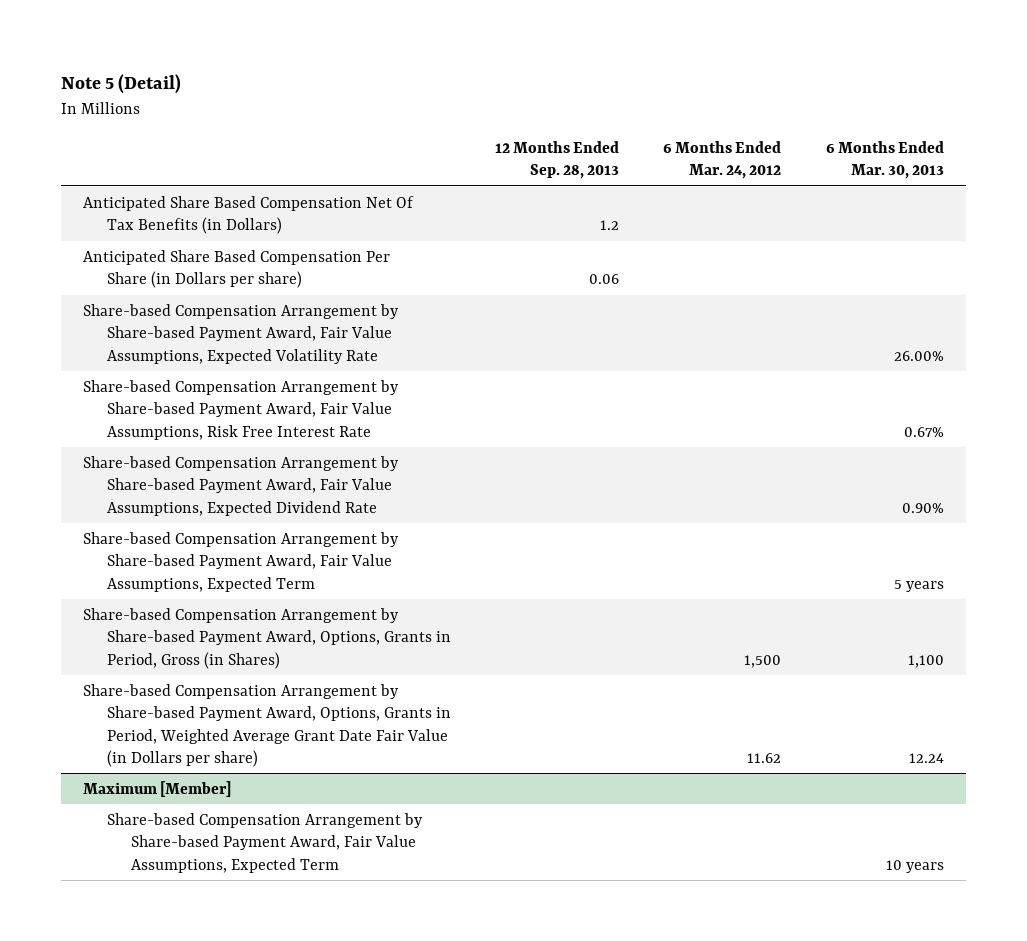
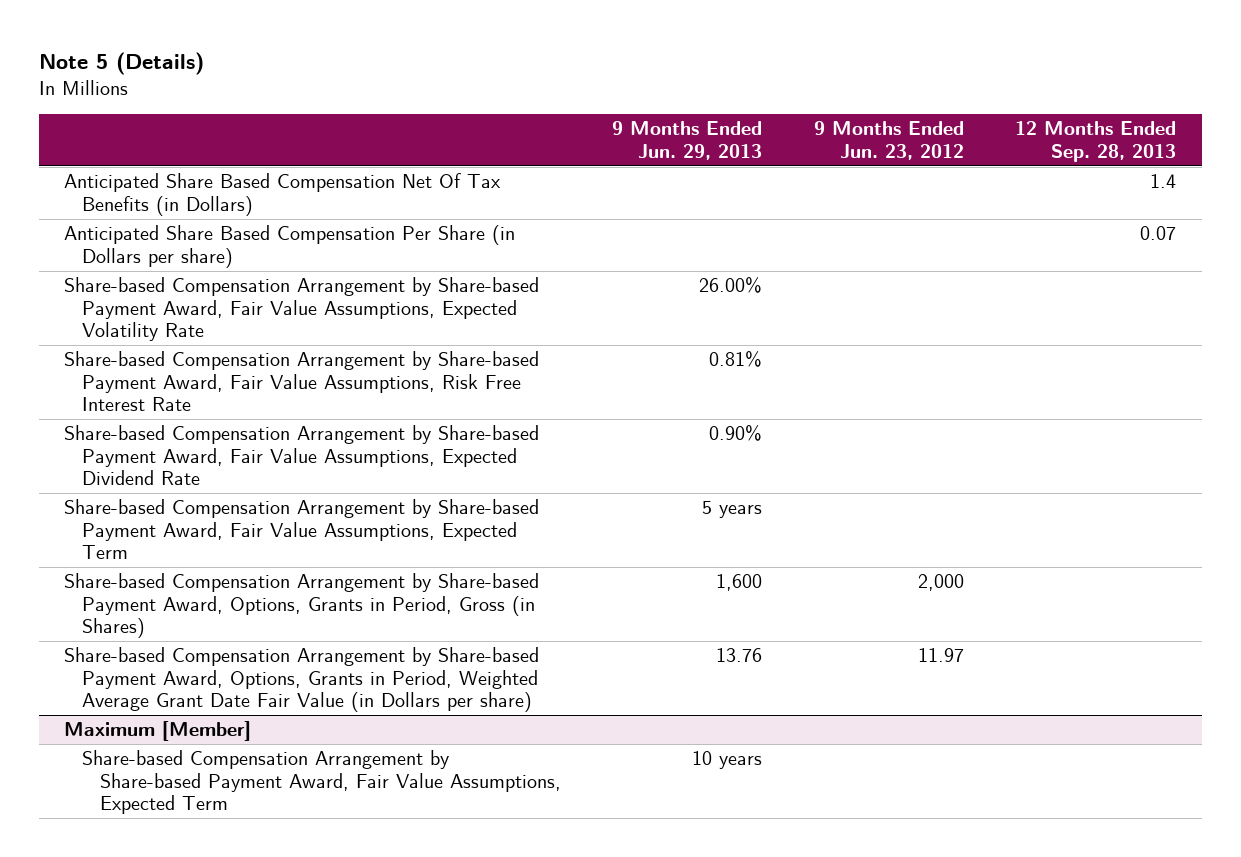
[61,74,182,95] Note 5 (Detail) -> [38,51,204,75] Note 5 (Details)
[663,140,782,180] 6 Months Ended Mar. 24, 2012 -> none
[825,140,944,180] 6 Months Ended Mar. 30, 2013 -> none
none -> [612,121,763,160] 9 Months Ended Jun. 29, 2013
none -> [813,121,964,160] 9 Months Ended Jun. 23, 2012
[600,220,620,231] 1.2 -> [1150,174,1177,189] 1.4
[589,274,620,285] 0.06 -> [1140,226,1177,241] 0.07

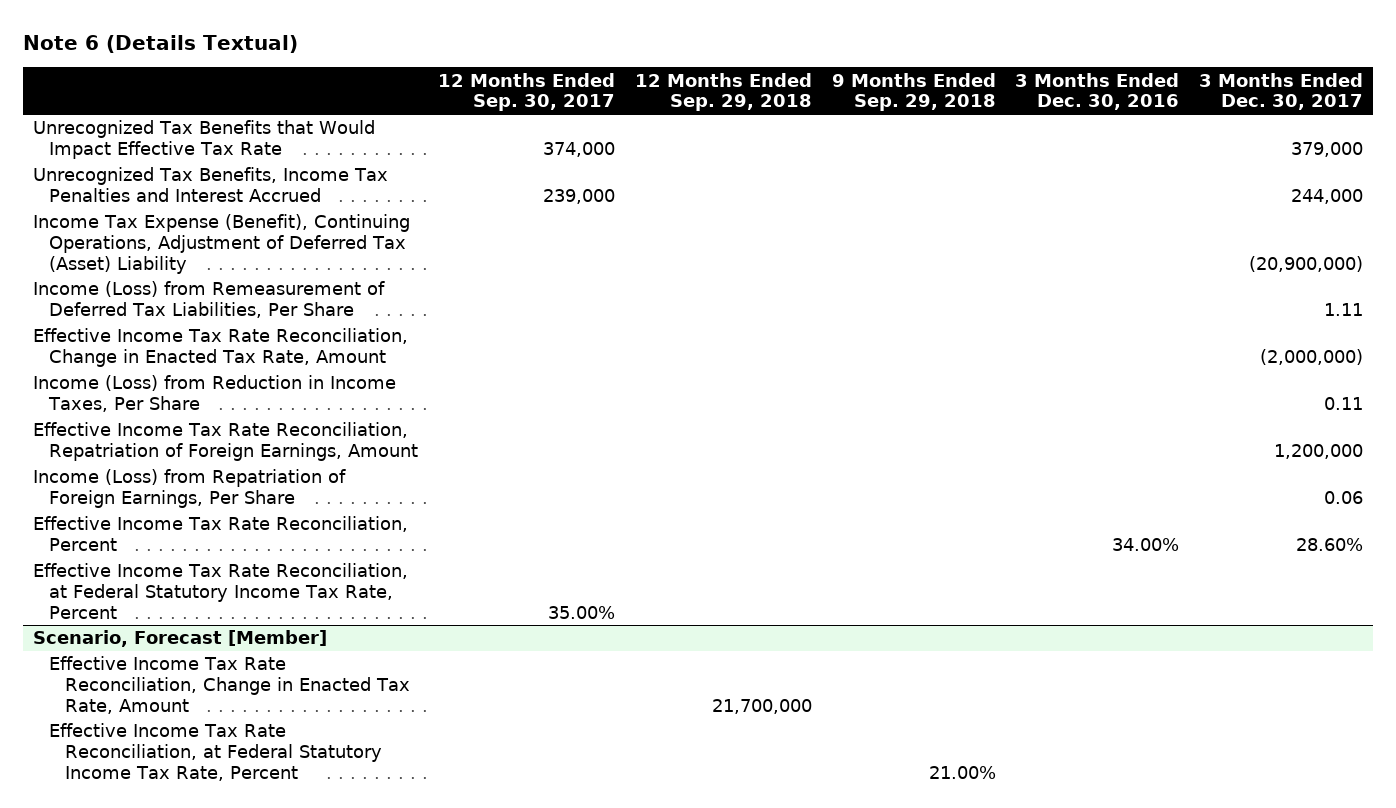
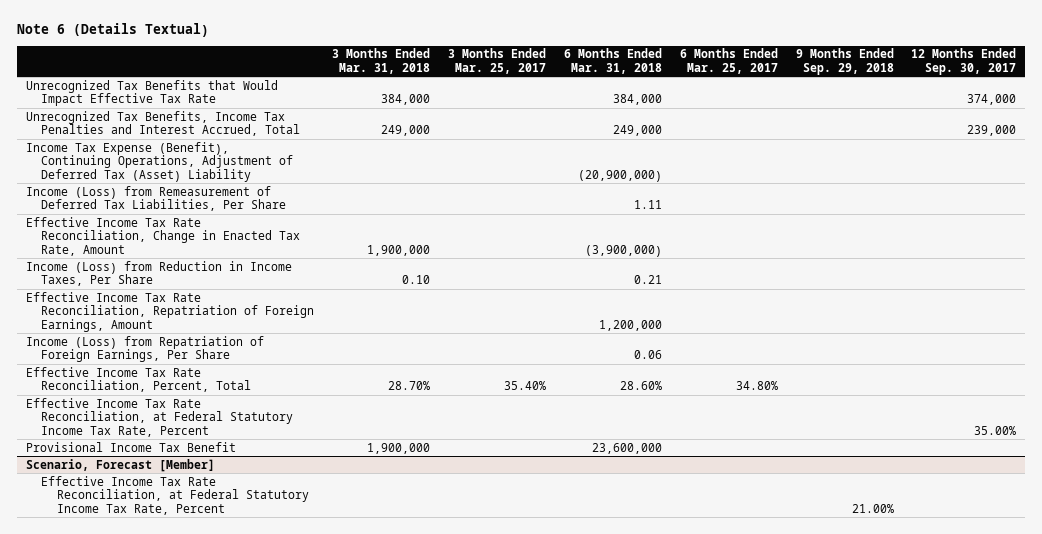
[634,72,812,112] 12 Months Ended Sep. 29, 2018 -> none
[1015,72,1180,111] 3 Months Ended Dec. 30, 2016 -> none
[1199,72,1364,111] 3 Months Ended Dec. 30, 2017 -> none
none -> [332,48,431,74] 3 Months Ended Mar. 31, 2018
none -> [448,48,547,74] 3 Months Ended Mar. 25, 2017
none -> [563,48,662,74] 6 Months Ended Mar. 31, 2018
none -> [679,48,778,74] 6 Months Ended Mar. 25, 2017
[32,167,388,203] Unrecognized Tax Benefits, Income Tax Penalties and Interest Accrued -> [25,110,301,137] Unrecognized Tax Benefits, Income Tax Penalties and Interest Accrued, Total
[32,516,408,552] Effective Income Tax Rate Reconciliation, Percent -> [25,366,252,393] Effective Income Tax Rate Reconciliation, Percent, Total
none -> [25,441,236,452] Provisional Income Tax Benefit
[48,656,411,714] Effective Income Tax Rate Reconciliation, Change in Enacted Tax Rate, Amount -> none

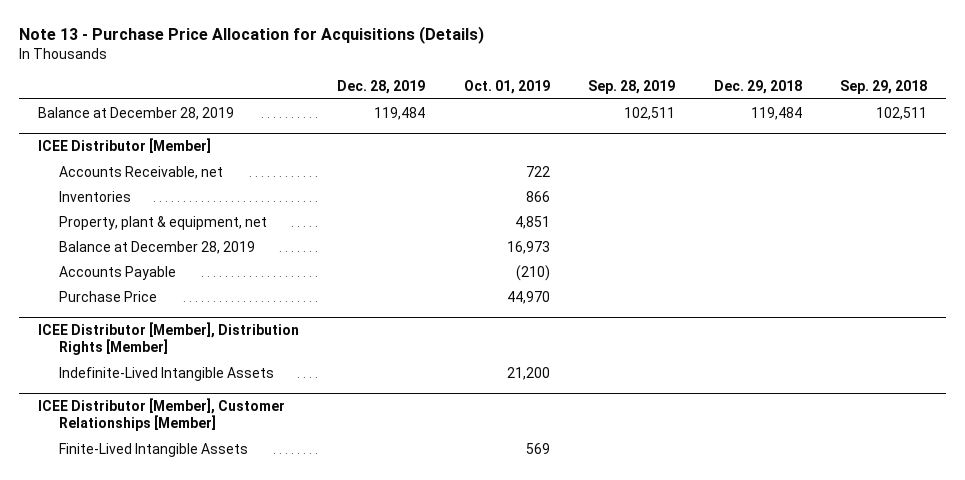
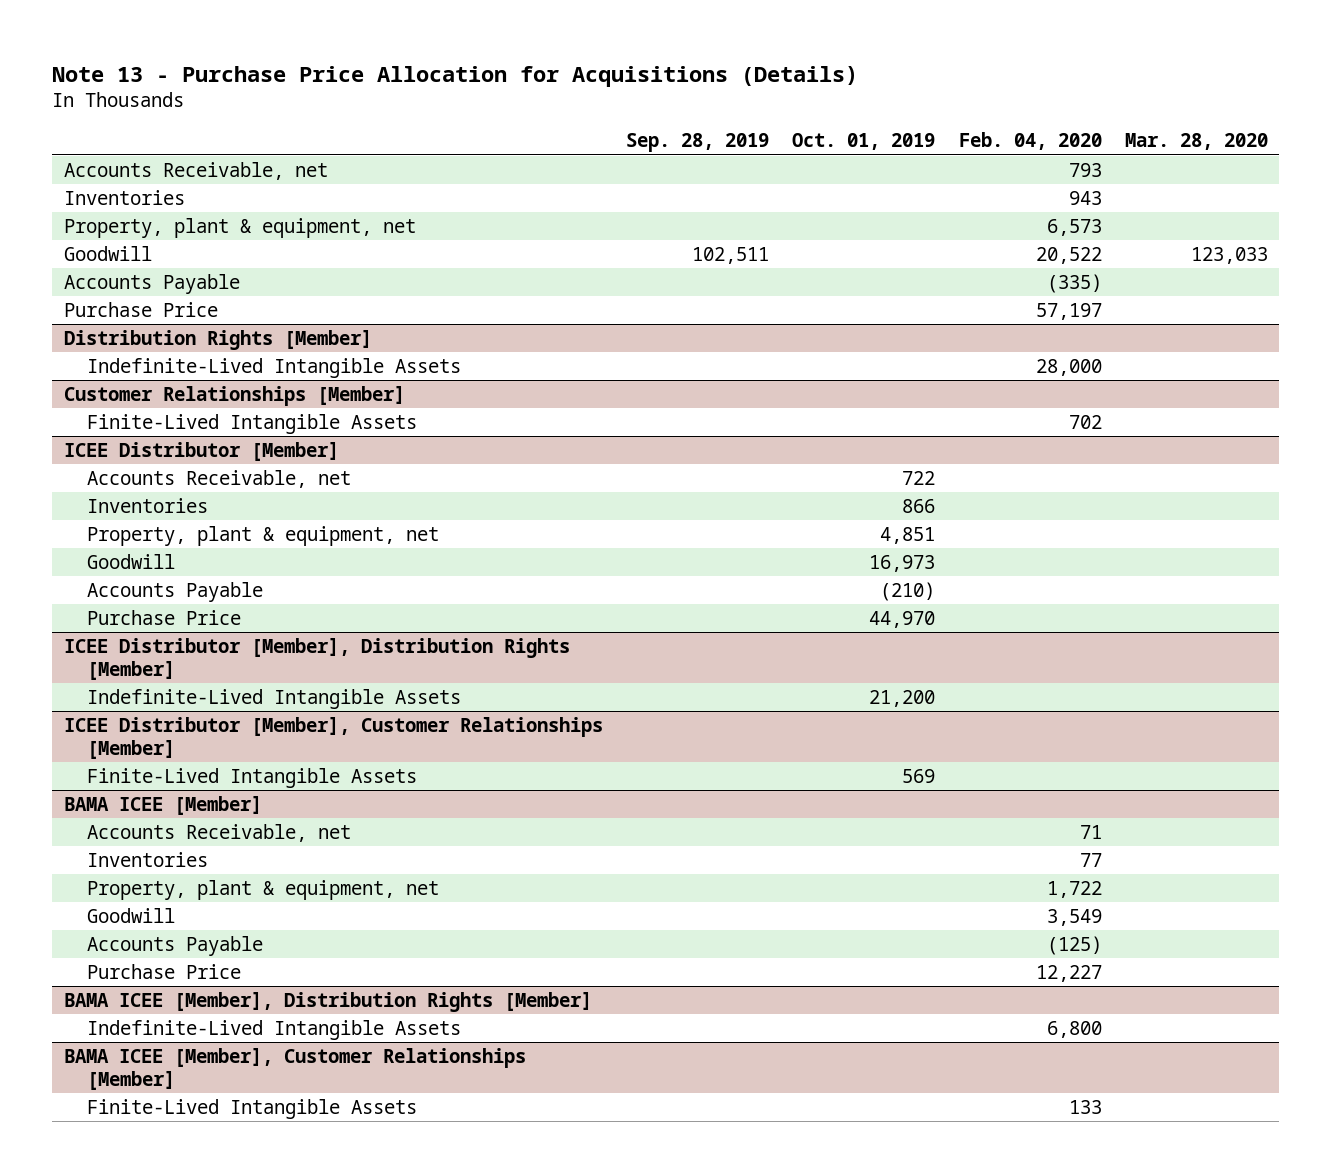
[337,79,426,94] Dec. 28, 2019 -> none
[713,79,802,94] Dec. 29, 2018 -> none
[840,79,928,94] Sep. 29, 2018 -> none
none -> [958,132,1102,151] Feb. 04, 2020
none -> [1124,133,1268,151] Mar. 28, 2020
none -> [63,162,328,181] Accounts Receivable, net
none -> [63,190,185,206] Inventories
none -> [63,218,416,239] Property, plant & equipment, net
[37,106,234,120] Balance at December 28, 2019 -> [63,246,152,262] Goodwill
none -> [63,274,240,295] Accounts Payable
none -> [63,302,218,318] Purchase Price
none -> [63,330,372,351] Distribution Rights [Member]
none -> [86,358,461,379] Indefinite-Lived Intangible Assets
none -> [63,386,405,407] Customer Relationships [Member]
none -> [86,414,417,435] Finite-Lived Intangible Assets
[58,240,255,254] Balance at December 28, 2019 -> [86,554,175,570] Goodwill
none -> [63,796,262,816] BAMA ICEE [Member]
none -> [86,824,351,843] Accounts Receivable, net
none -> [86,852,208,868] Inventories
none -> [86,880,439,901] Property, plant & equipment, net
none -> [86,908,175,924] Goodwill
none -> [86,936,263,957] Accounts Payable
none -> [86,964,241,980] Purchase Price
none -> [63,992,592,1013] BAMA ICEE [Member], Distribution Rights [Member]
none -> [86,1020,461,1041] Indefinite-Lived Intangible Assets
none -> [63,1048,526,1090] BAMA ICEE [Member], Customer Relationships [Member]
none -> [86,1099,417,1120] Finite-Lived Intangible Assets

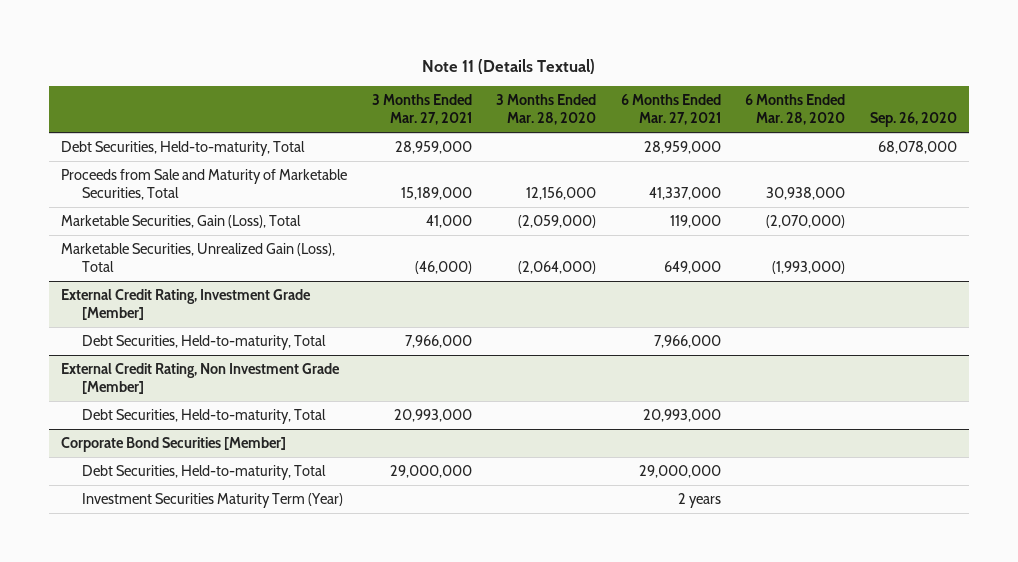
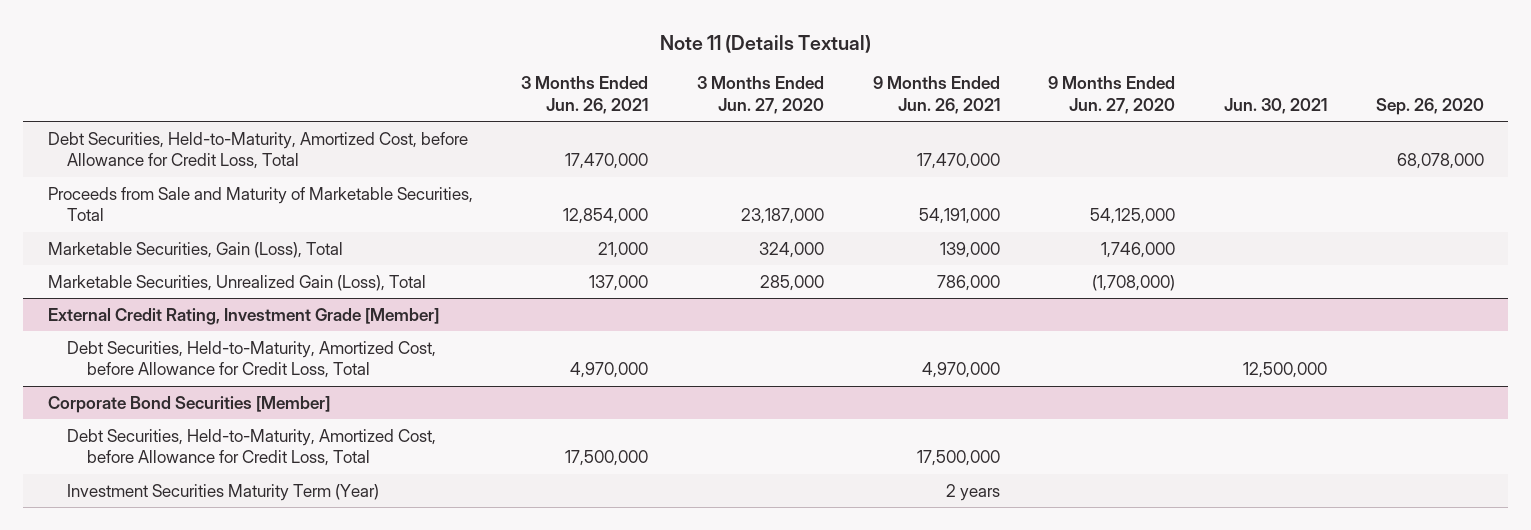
[371,93,472,126] 3 Months Ended Mar. 27, 2021 -> none
[496,93,597,126] 3 Months Ended Mar. 28, 2020 -> none
[620,93,721,126] 6 Months Ended Mar. 27, 2021 -> none
[745,93,846,126] 6 Months Ended Mar. 28, 2020 -> none
none -> [521,76,649,114] 3 Months Ended Jun. 26, 2021
none -> [696,76,824,114] 3 Months Ended Jun. 27, 2020
none -> [872,76,1000,114] 9 Months Ended Jun. 26, 2021
none -> [1048,76,1176,114] 9 Months Ended Jun. 27, 2020
none -> [1223,97,1327,114] Jun. 30, 2021
[61,140,306,156] Debt Securities, Held-to-maturity, Total -> [47,131,468,170] Debt Securities, Held-to-Maturity, Amortized Cost, before Allowance for Credit Loss, Total
[61,362,341,395] External Credit Rating, Non Investment Grade [Member] -> none
[81,408,326,424] Debt Securities, Held-to-maturity, Total -> none
[81,334,326,350] Debt Securities, Held-to-maturity, Total -> [67,340,437,379] Debt Securities, Held-to-Maturity, Amortized Cost, before Allowance for Credit Loss, Total
[81,464,326,480] Debt Securities, Held-to-maturity, Total -> [67,428,437,467] Debt Securities, Held-to-Maturity, Amortized Cost, before Allowance for Credit Loss, Total

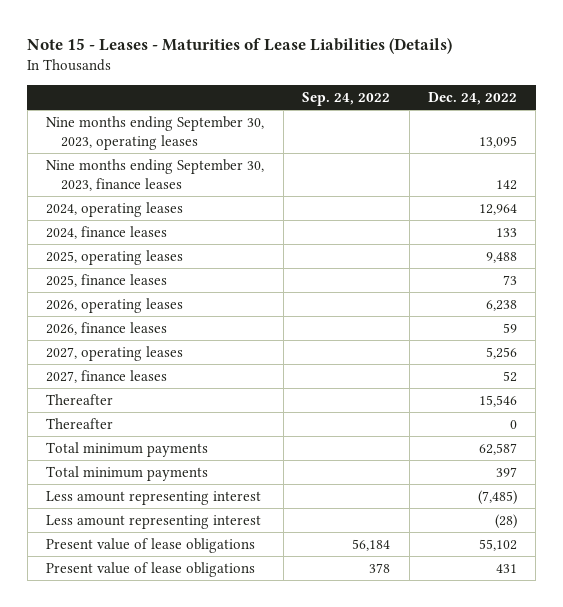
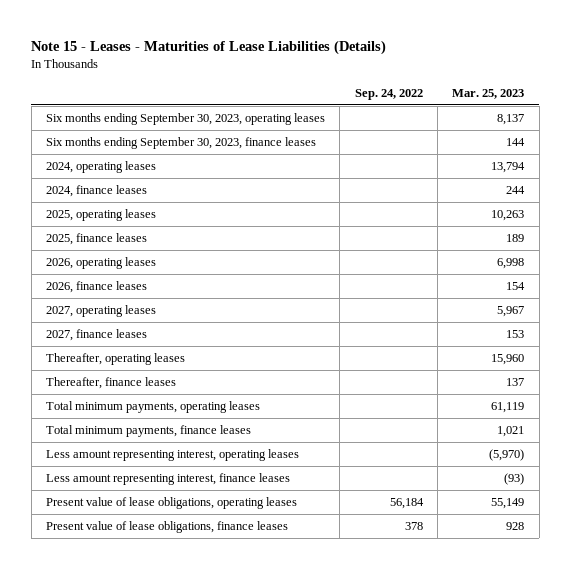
[428,92,518,106] Dec. 24, 2022 -> none
none -> [452,88,525,99] Mar. 25, 2023
[46,115,265,150] Nine months ending September 30, 2023, operating leases -> [45,113,325,126] Six months ending September 30, 2023, operating leases
[46,158,265,191] Nine months ending September 30, 2023, finance leases -> [45,137,316,150] Six months ending September 30, 2023, finance leases
[46,393,114,405] Thereafter -> [45,353,185,366] Thereafter, operating leases
[46,417,114,429] Thereafter -> [45,377,176,390] Thereafter, finance leases
[46,441,209,457] Total minimum payments -> [45,401,260,414] Total minimum payments, operating leases
[46,465,209,481] Total minimum payments -> [45,425,251,438] Total minimum payments, finance leases
[46,490,262,505] Less amount representing interest -> [45,449,299,462] Less amount representing interest, operating leases
[46,514,262,529] Less amount representing interest -> [45,473,290,486] Less amount representing interest, finance leases
[46,537,256,553] Present value of lease obligations -> [45,497,297,510] Present value of lease obligations, operating leases
[46,561,256,577] Present value of lease obligations -> [45,521,288,534] Present value of lease obligations, finance leases

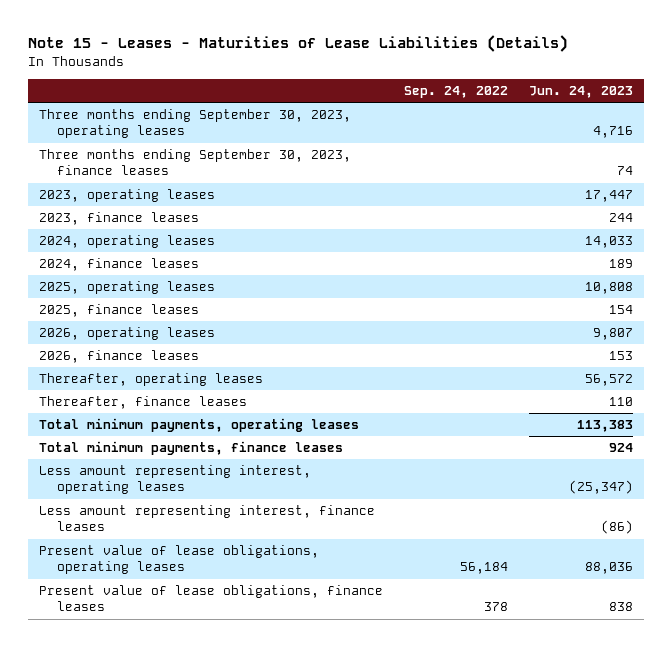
[452,88,525,99] Mar. 25, 2023 -> none
none -> [529,86,634,99] Jun. 24, 2023
[45,113,325,126] Six months ending September 30, 2023, operating leases -> [38,109,351,139] Three months ending September 30, 2023, operating leases
[45,137,316,150] Six months ending September 30, 2023, finance leases -> [38,149,351,176] Three months ending September 30, 2023, finance leases
none -> [38,189,215,203] 2023, operating leases
none -> [38,212,199,226] 2023, finance leases
[45,305,156,318] 2027, operating leases -> none
[45,329,147,342] 2027, finance leases -> none

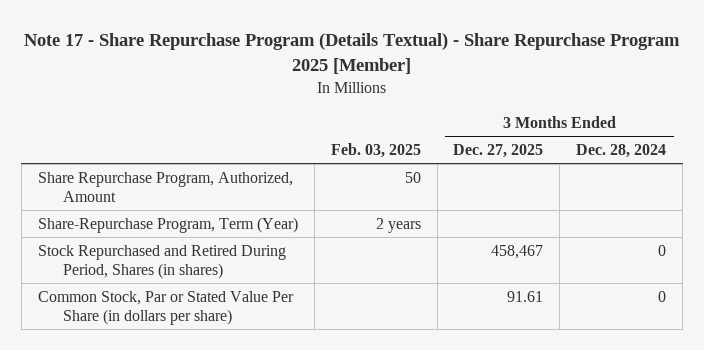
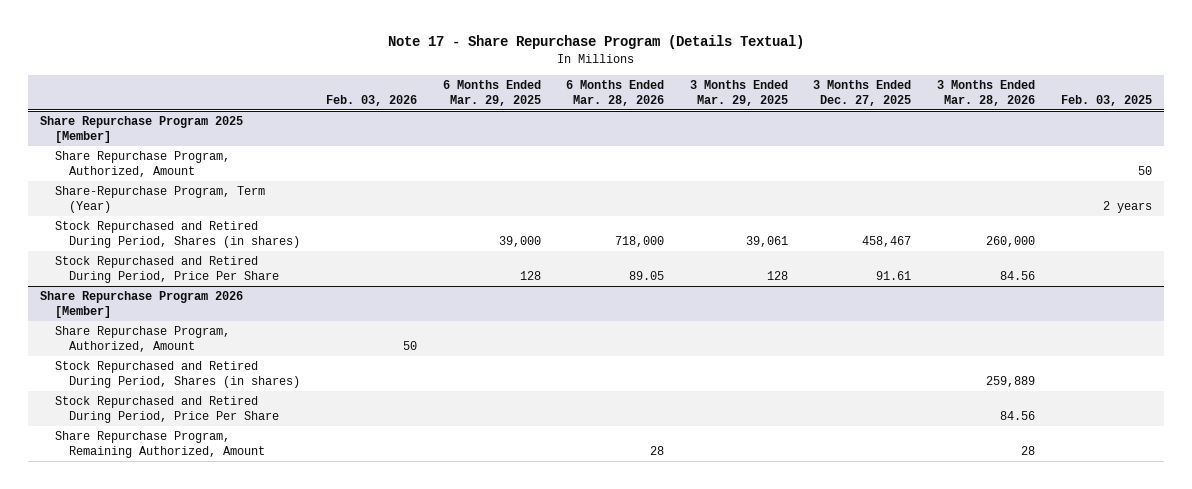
[24,33,681,75] Note 17 - Share Repurchase Program (Details Textual) - Share Repurchase Program 2025 [Member] -> [387,35,804,50] Note 17 - Share Repurchase Program (Details Textual)
[576,143,667,158] Dec. 28, 2024 -> none
none -> [326,95,418,107] Feb. 03, 2026
none -> [442,79,541,107] 6 Months Ended Mar. 29, 2025
none -> [566,79,665,107] 6 Months Ended Mar. 28, 2026
none -> [689,79,788,107] 3 Months Ended Mar. 29, 2025
none -> [936,79,1035,107] 3 Months Ended Mar. 28, 2026
none -> [40,115,244,144] Share Repurchase Program 2025 [Member]
[37,290,294,325] Common Stock, Par or Stated Value Per Share (in dollars per share) -> [54,255,280,284] Stock Repurchased and Retired During Period, Price Per Share
none -> [40,290,244,319] Share Repurchase Program 2026 [Member]
none -> [54,325,230,353] Share Repurchase Program, Authorized, Amount
none -> [54,360,301,389] Stock Repurchased and Retired During Period, Shares (in shares)
none -> [54,395,280,424] Stock Repurchased and Retired During Period, Price Per Share
none -> [54,430,266,459] Share Repurchase Program, Remaining Authorized, Amount

